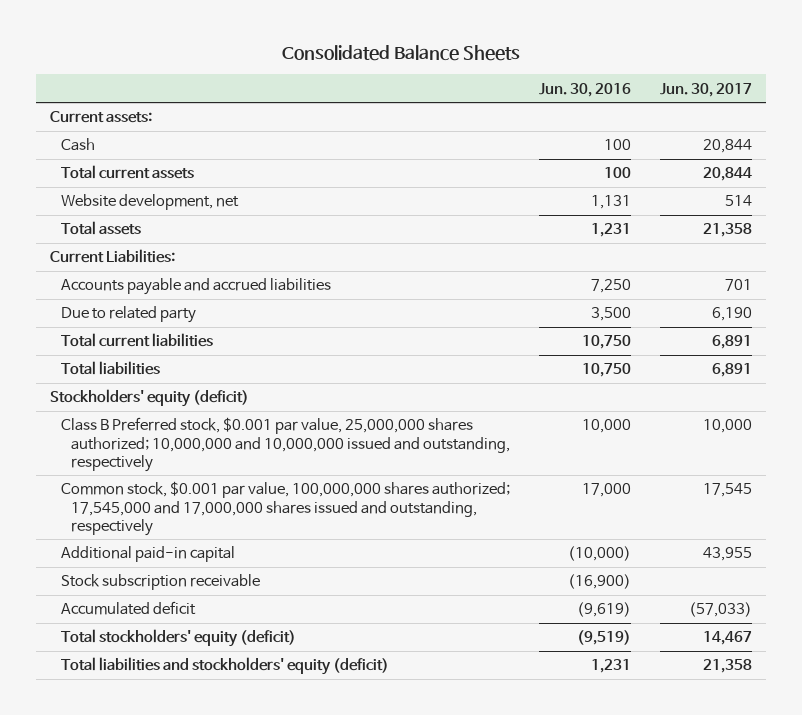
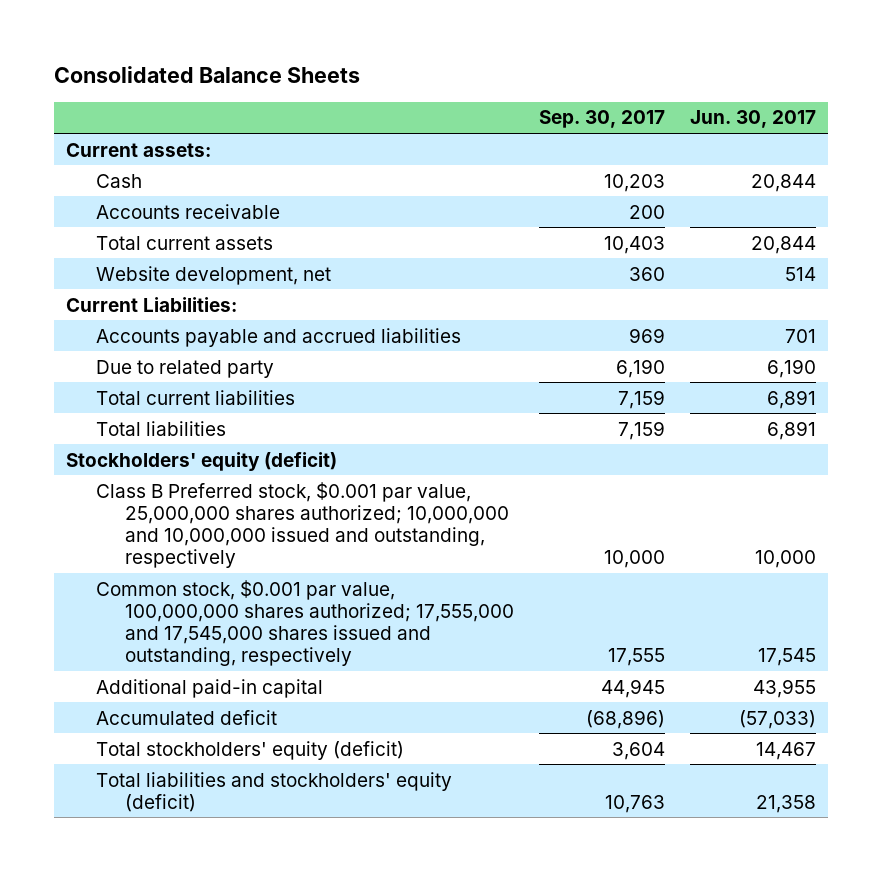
[538,82,631,97] Jun. 30, 2016 -> none
none -> [538,110,665,129] Sep. 30, 2017
none -> [95,203,280,219] Accounts receivable
[60,221,141,236] Total assets -> none
[60,481,510,536] Common stock, $0.001 par value, 100,000,000 shares authorized; 17,545,000 and 17,000,000 shares issued and outstanding, respectively -> [95,579,514,667] Common stock, $0.001 par value, 100,000,000 shares authorized; 17,555,000 and 17,545,000 shares issued and outstanding, respectively
[60,574,260,591] Stock subscription receivable -> none

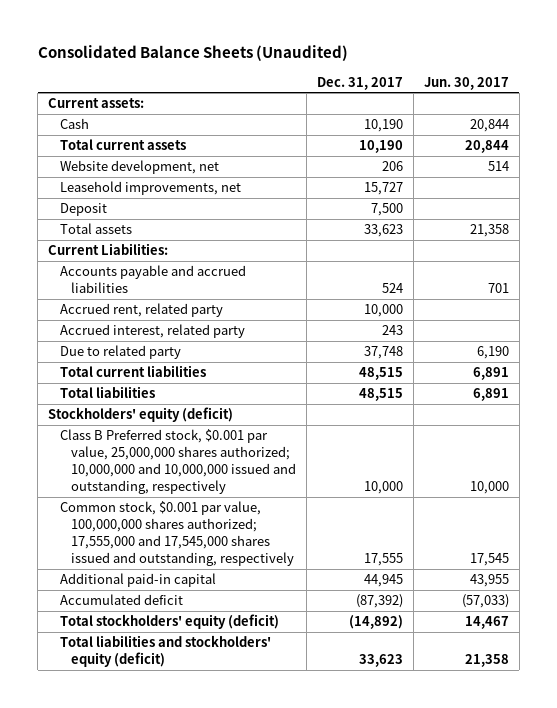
[53,66,360,84] Consolidated Balance Sheets -> [37,45,348,62] Consolidated Balance Sheets (Unaudited)
[538,110,665,129] Sep. 30, 2017 -> none
none -> [316,76,403,90] Dec. 31, 2017
[95,203,280,219] Accounts receivable -> none
none -> [59,181,241,196] Leasehold improvements, net
none -> [59,203,107,217] Deposit
none -> [59,223,132,235] Total assets
none -> [59,303,223,318] Accrued rent, related party
none -> [59,324,245,339] Accrued interest, related party

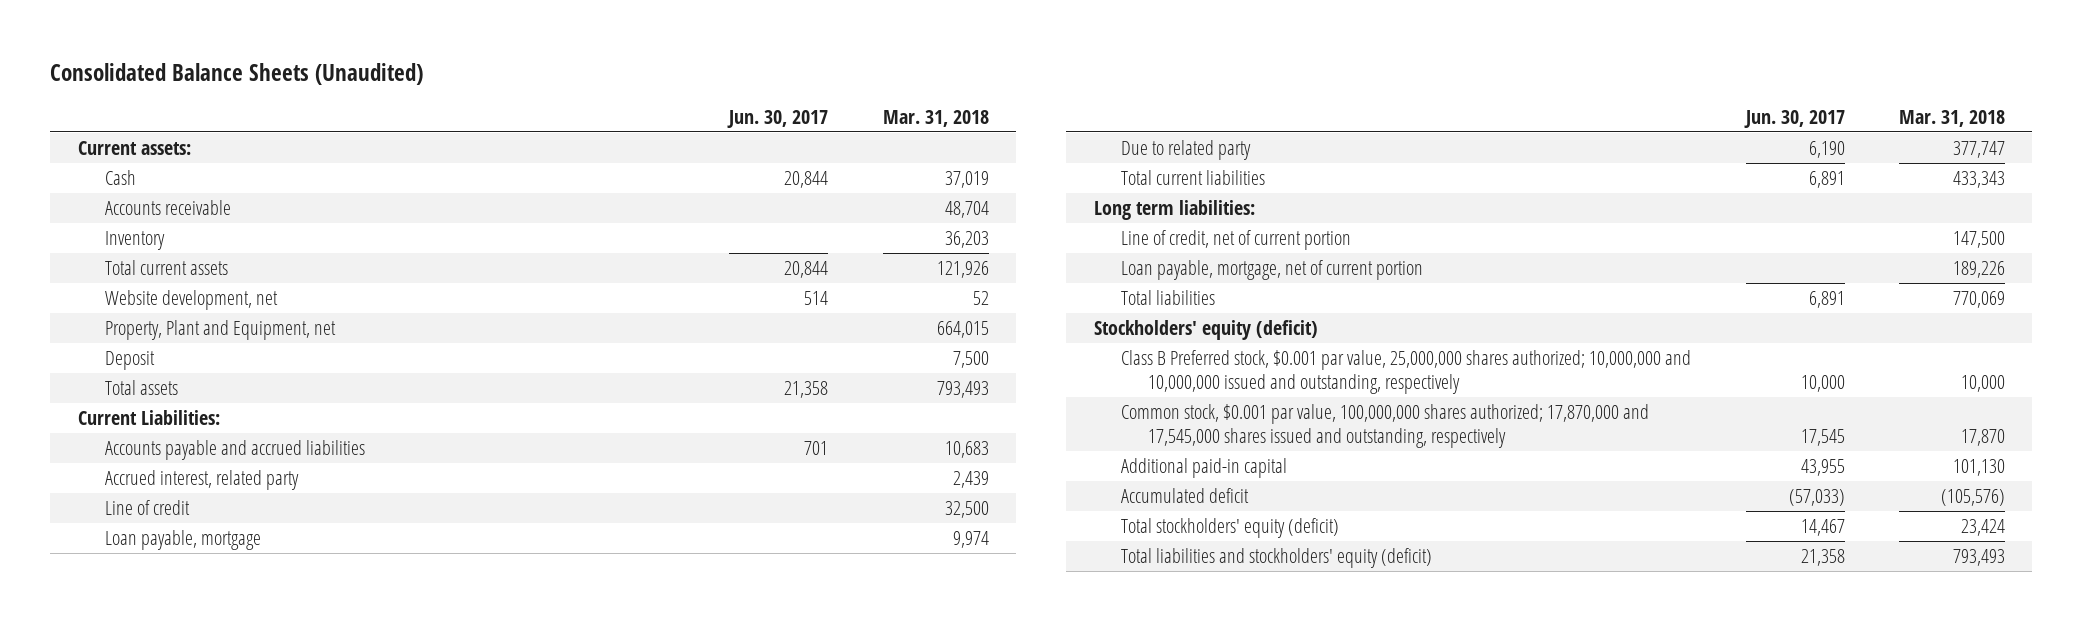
[316,76,403,90] Dec. 31, 2017 -> none
none -> [883,109,990,127] Mar. 31, 2018
none -> [104,200,231,216] Accounts receivable
none -> [104,231,165,251] Inventory
[59,181,241,196] Leasehold improvements, net -> none
none -> [104,320,336,341] Property, Plant and Equipment, net
[59,303,223,318] Accrued rent, related party -> none
none -> [104,500,190,516] Line of credit
none -> [104,530,261,551] Loan payable, mortgage
none -> [1093,200,1255,221] Long term liabilities:
none -> [1120,230,1351,251] Line of credit, net of current portion
none -> [1120,260,1423,281] Loan payable, mortgage, net of current portion
[59,501,294,566] Common stock, $0.001 par value, 100,000,000 shares authorized; 17,555,000 and 17,545,000 shares issued and outstanding, respectively -> [1120,404,1649,448] Common stock, $0.001 par value, 100,000,000 shares authorized; 17,870,000 and 17,545,000 shares issued and outstanding, respectively

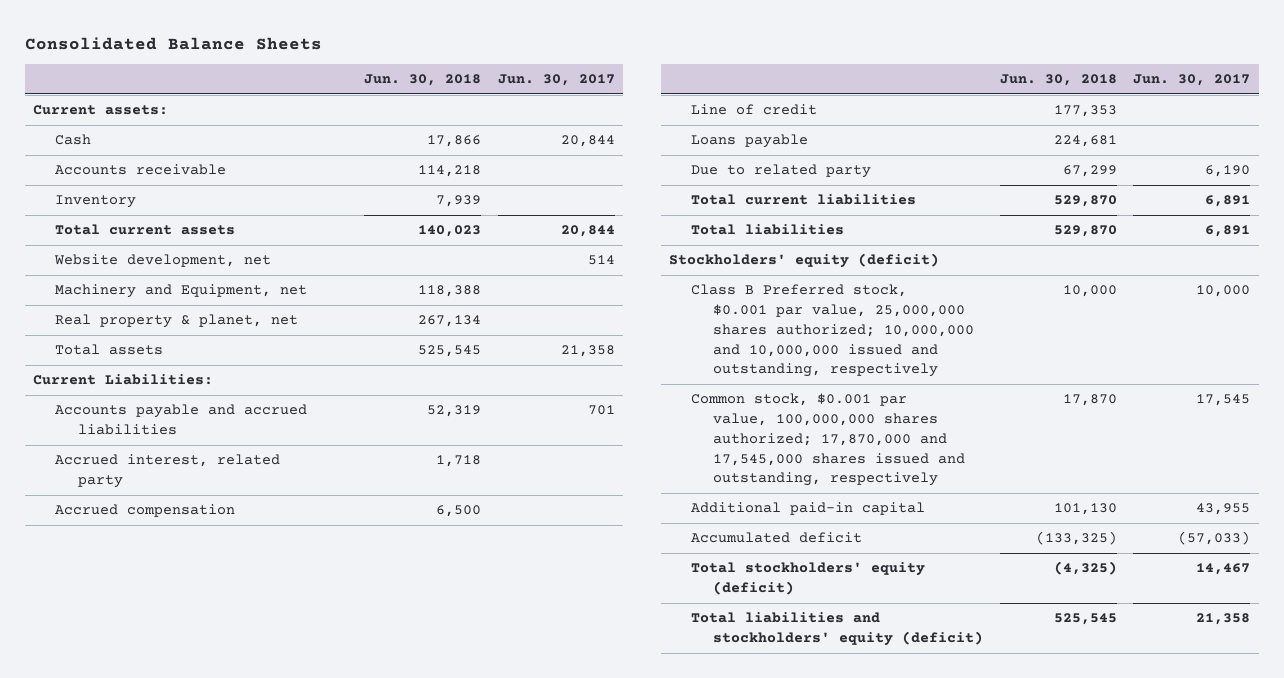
[50,63,424,86] Consolidated Balance Sheets (Unaudited) -> [24,36,322,50] Consolidated Balance Sheets
[883,109,990,127] Mar. 31, 2018 -> none
none -> [364,74,482,87] Jun. 30, 2018
[104,351,155,371] Deposit -> none
[104,320,336,341] Property, Plant and Equipment, net -> [55,284,308,299] Machinery and Equipment, net
none -> [55,314,299,329] Real property & planet, net
none -> [55,504,236,518] Accrued compensation
[104,530,261,551] Loan payable, mortgage -> [691,134,809,149] Loans payable
[1093,200,1255,221] Long term liabilities: -> none
[1120,230,1351,251] Line of credit, net of current portion -> none
[1120,260,1423,281] Loan payable, mortgage, net of current portion -> none

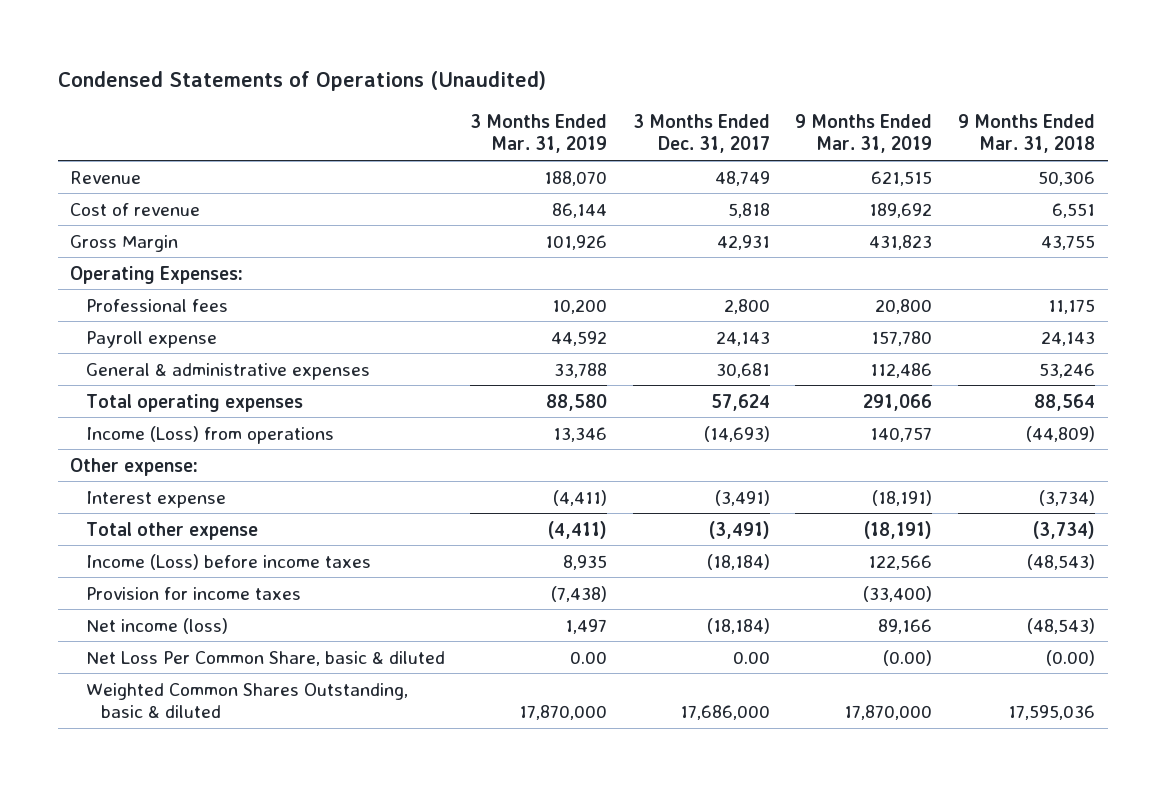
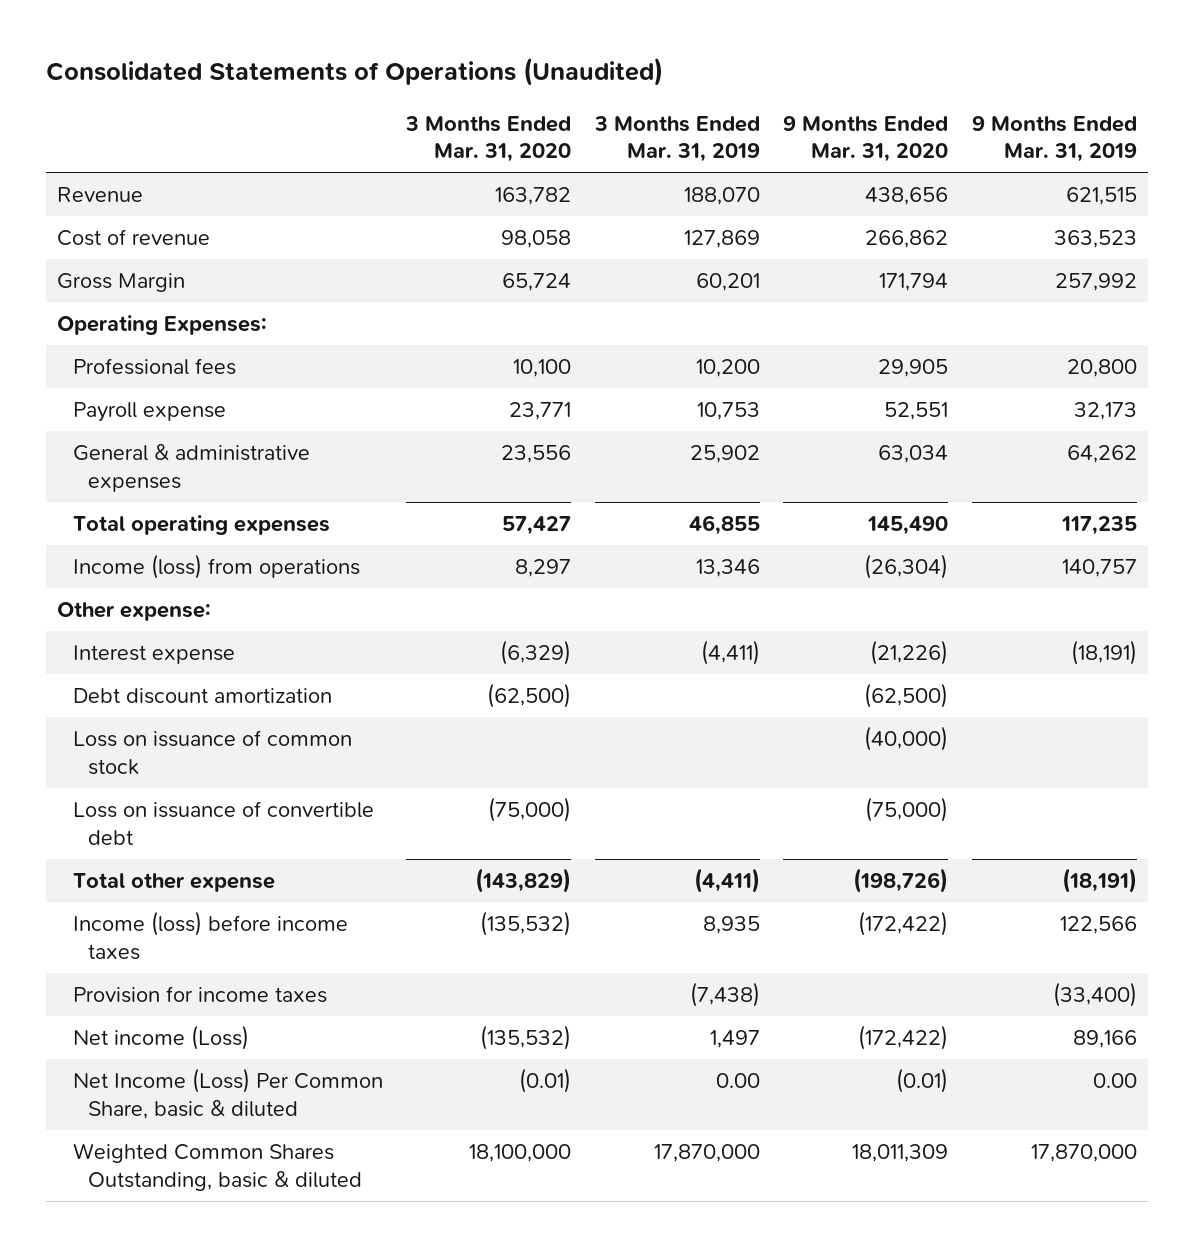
[57,70,546,91] Condensed Statements of Operations (Unaudited) -> [45,56,663,86] Consolidated Statements of Operations (Unaudited)
[632,114,770,154] 3 Months Ended Dec. 31, 2017 -> none
[957,114,1095,154] 9 Months Ended Mar. 31, 2018 -> none
none -> [405,115,572,163] 3 Months Ended Mar. 31, 2020
none -> [783,115,949,163] 9 Months Ended Mar. 31, 2020
[552,202,608,218] 86,144 -> [683,230,760,249] 127,869
[869,202,933,218] 189,692 -> [1053,230,1137,249] 363,523
[545,234,608,250] 101,926 -> [695,273,760,292] 60,201
[869,234,933,250] 431,823 -> [1054,273,1137,292] 257,992
[551,330,608,346] 44,592 -> [696,402,760,421] 10,753
[871,330,933,346] 157,780 -> [1073,402,1137,421] 32,173
[554,362,608,378] 33,788 -> [689,445,760,464] 25,902
[870,362,933,378] 112,486 -> [1066,445,1137,464] 64,262
[546,393,608,411] 88,580 -> [688,515,760,536] 46,855
[863,393,933,411] 291,066 -> [1060,516,1137,536] 117,235
[85,425,334,444] Income (Loss) from operations -> [72,554,360,580] Income (loss) from operations
none -> [72,688,332,705] Debt discount amortization
none -> [72,730,352,775] Loss on issuance of common stock
none -> [72,801,374,845] Loss on issuance of convertible debt
[85,553,371,570] Income (Loss) before income taxes -> [72,911,348,960] Income (loss) before income taxes
[85,617,228,634] Net income (loss) -> [72,1025,249,1051] Net income (Loss)
[85,650,445,666] Net Loss Per Common Share, basic & diluted -> [72,1068,383,1119] Net Income (Loss) Per Common Share, basic & diluted
[883,649,933,666] (0.00) -> [1092,1073,1137,1089] 0.00

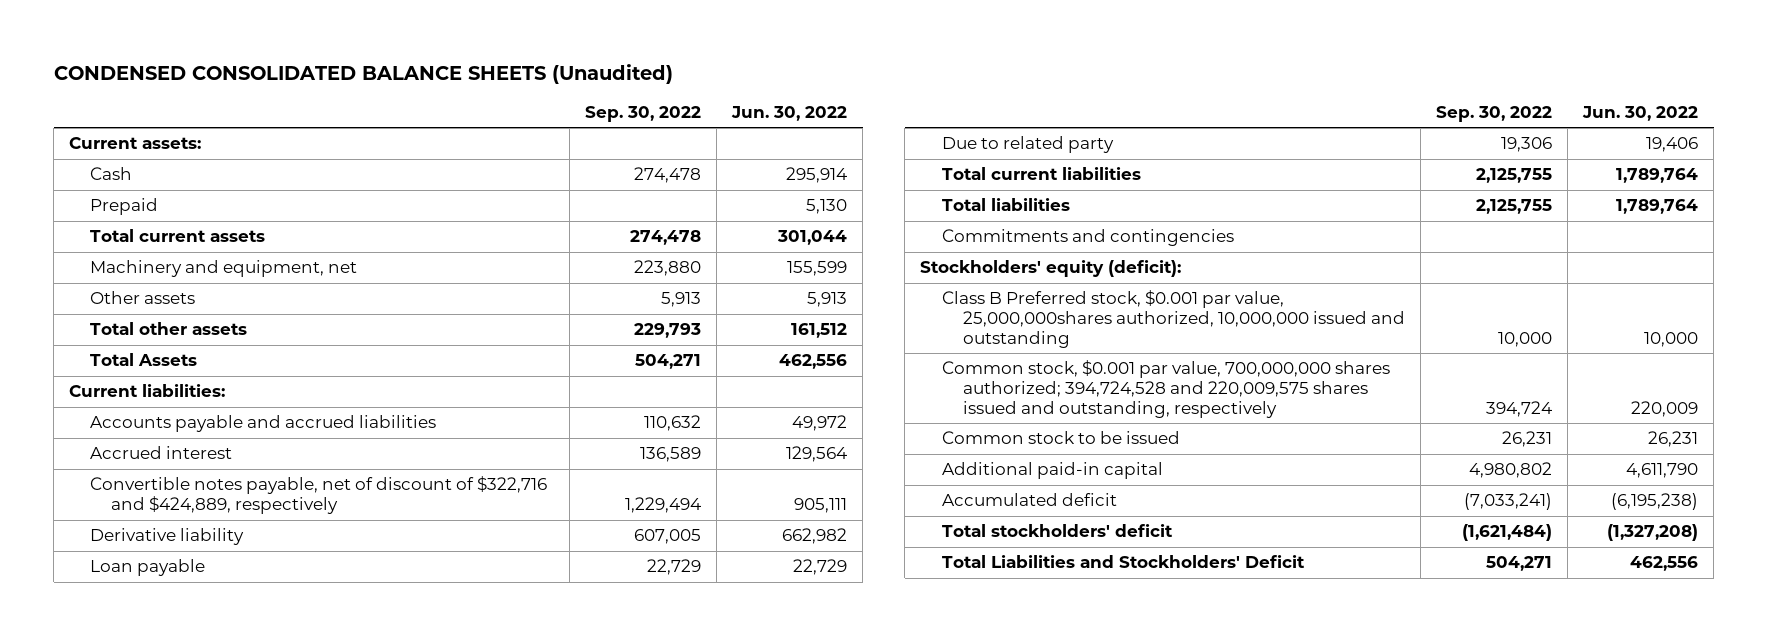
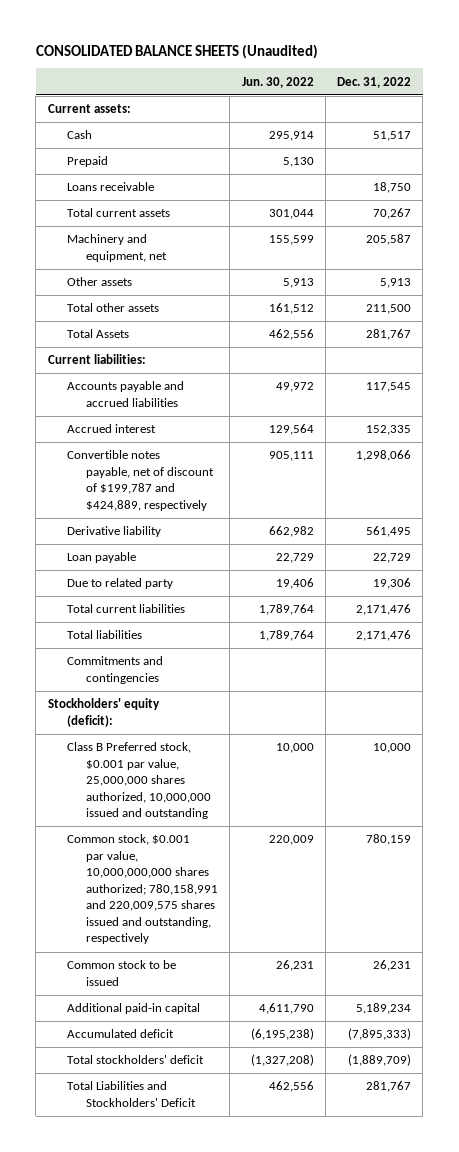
[53,63,673,84] CONDENSED CONSOLIDATED BALANCE SHEETS (Unaudited) -> [35,43,318,59] CONSOLIDATED BALANCE SHEETS (Unaudited)
[584,105,701,122] Sep. 30, 2022 -> none
none -> [336,76,411,88] Dec. 31, 2022
none -> [66,182,154,192] Loans receivable
[90,476,548,515] Convertible notes payable, net of discount of $322,716 and $424,889, respectively -> [66,450,215,511] Convertible notes payable, net of discount of $199,787 and $424,889, respectively
[941,290,1405,349] Class B Preferred stock, $0.001 par value, 25,000,000shares authorized, 10,000,000 issued and outstanding -> [66,742,212,820] Class B Preferred stock, $0.001 par value, 25,000,000 shares authorized, 10,000,000 issued and outstanding
[941,360,1390,419] Common stock, $0.001 par value, 700,000,000 shares authorized; 394,724,528 and 220,009,575 shares issued and outstanding, respectively -> [66,834,219,945] Common stock, $0.001 par value, 10,000,000,000 shares authorized; 780,158,991 and 220,009,575 shares issued and outstanding, respectively

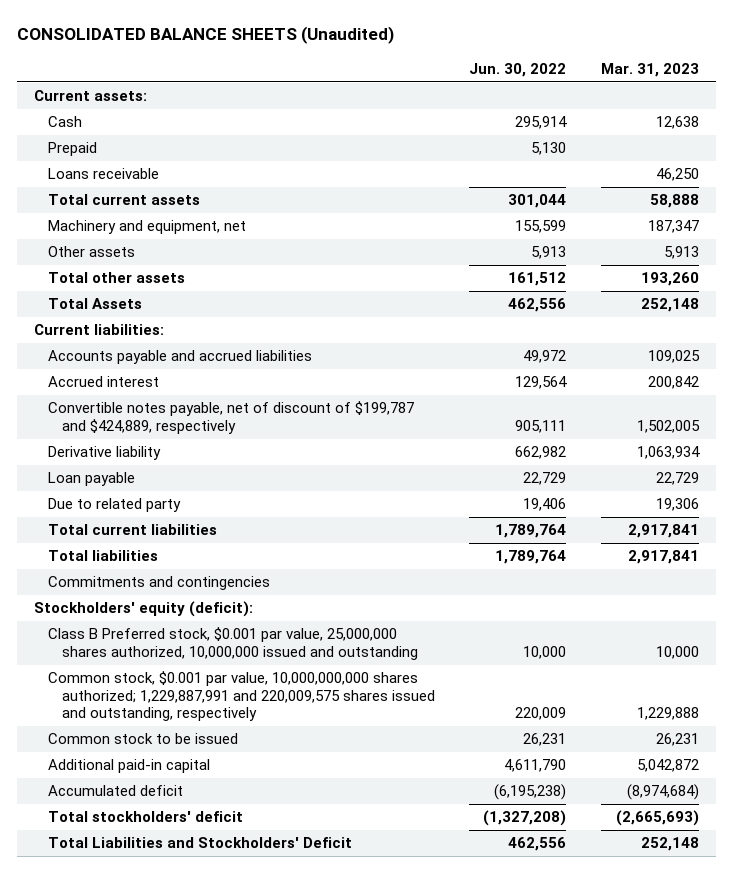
[336,76,411,88] Dec. 31, 2022 -> none
none -> [600,62,699,77] Mar. 31, 2023
[66,834,219,945] Common stock, $0.001 par value, 10,000,000,000 shares authorized; 780,158,991 and 220,009,575 shares issued and outstanding, respectively -> [48,671,436,722] Common stock, $0.001 par value, 10,000,000,000 shares authorized; 1,229,887,991 and 220,009,575 shares issued and outstanding, respectively

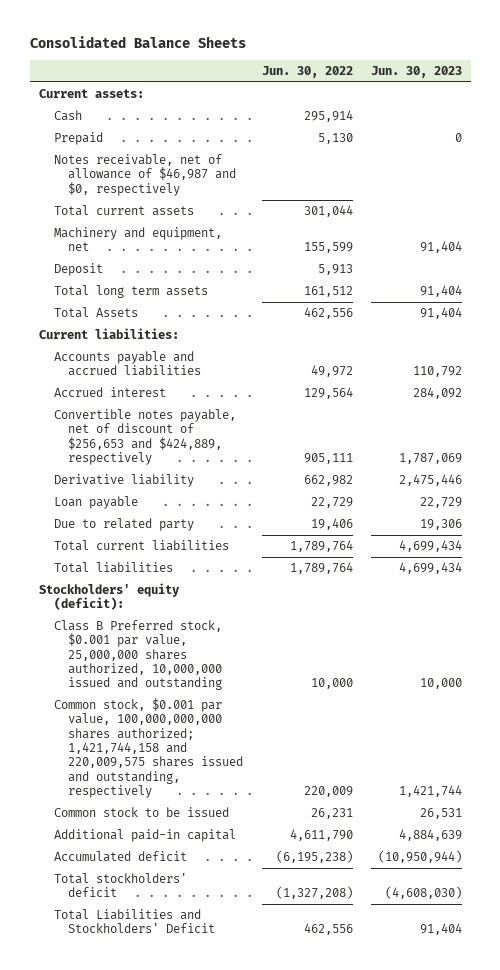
[17,26,395,45] CONSOLIDATED BALANCE SHEETS (Unaudited) -> [29,35,246,48] Consolidated Balance Sheets
[600,62,699,77] Mar. 31, 2023 -> none
none -> [370,65,462,78] Jun. 30, 2023
[48,168,160,180] Loans receivable -> none
none -> [53,154,237,196] Notes receivable, net of allowance of $46,987 and $0, respectively
[48,246,136,258] Other assets -> [53,263,103,277] Deposit
[48,272,186,284] Total other assets -> [53,285,208,299] Total long term assets
[48,401,415,434] Convertible notes payable, net of discount of $199,787 and $424,889, respectively -> [53,409,236,466] Convertible notes payable, net of discount of $256,653 and $424,889, respectively
[48,576,271,591] Commitments and contingencies -> none
[48,671,436,722] Common stock, $0.001 par value, 10,000,000,000 shares authorized; 1,229,887,991 and 220,009,575 shares issued and outstanding, respectively -> [53,698,244,798] Common stock, $0.001 par value, 100,000,000,000 shares authorized; 1,421,744,158 and 220,009,575 shares issued and outstanding, respectively

